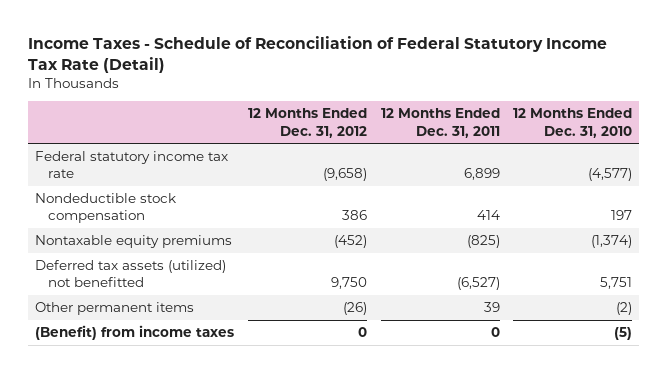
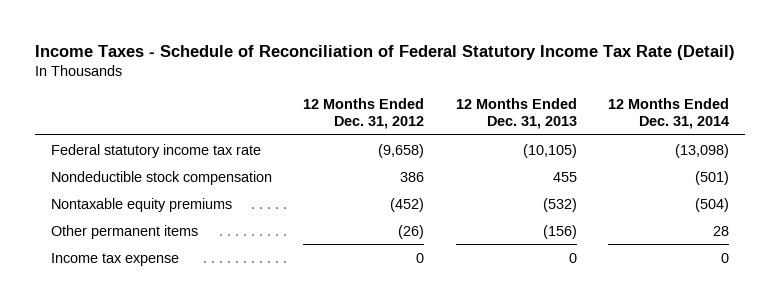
[380,108,500,138] 12 Months Ended Dec. 31, 2011 -> none
[513,108,633,138] 12 Months Ended Dec. 31, 2010 -> none
none -> [455,98,577,130] 12 Months Ended Dec. 31, 2013
none -> [608,98,730,130] 12 Months Ended Dec. 31, 2014
[35,260,227,288] Deferred tax assets (utilized) not benefitted -> none
[35,325,235,341] (Benefit) from income taxes -> [50,252,179,266] Income tax expense

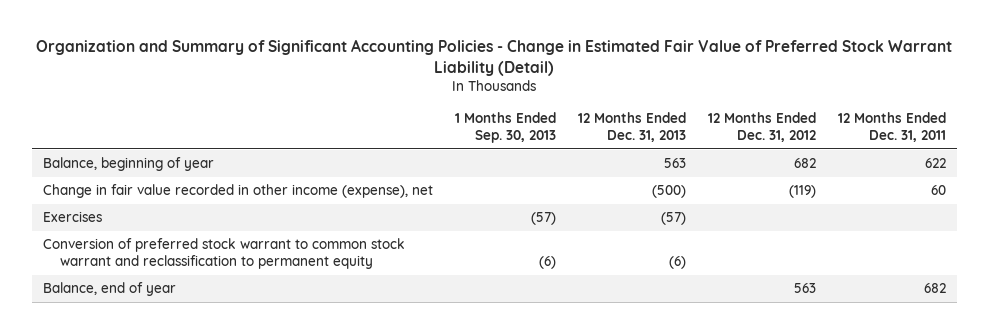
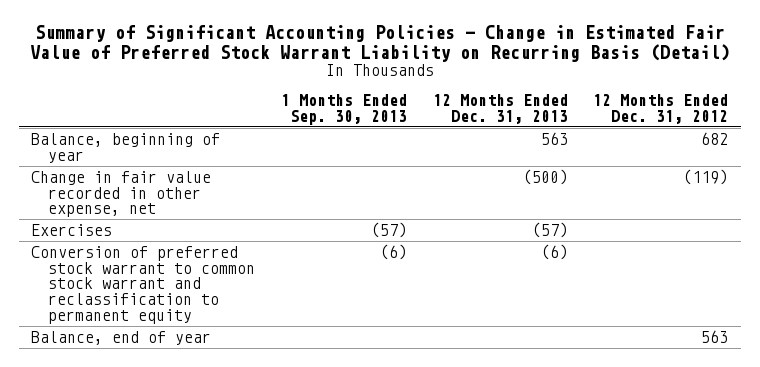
[36,39,953,77] Organization and Summary of Significant Accounting Policies - Change in Estimated Fair Value of Preferred Stock Warrant Liability (Detail) -> [29,24,730,62] Summary of Significant Accounting Policies - Change in Estimated Fair Value of Preferred Stock Warrant Liability on Recurring Basis (Detail)
[838,112,947,142] 12 Months Ended Dec. 31, 2011 -> none
[42,184,433,199] Change in fair value recorded in other income (expense), net -> [31,170,212,218] Change in fair value recorded in other expense, net

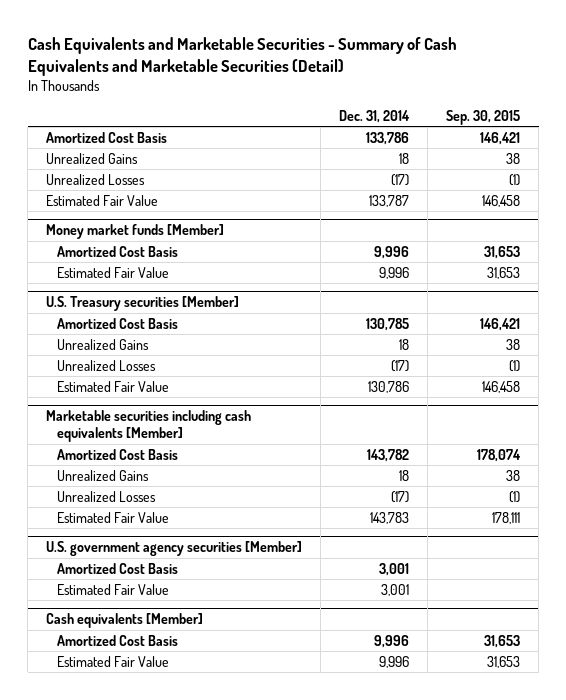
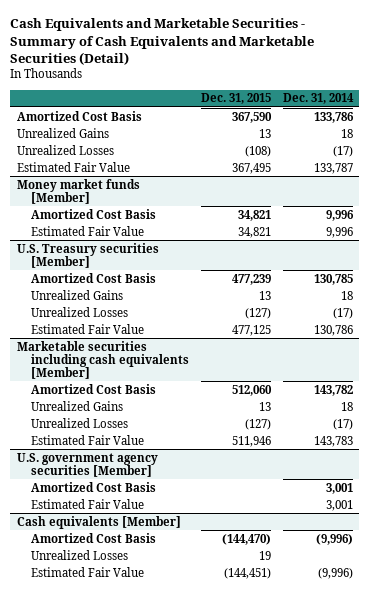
[446,109,521,125] Sep. 30, 2015 -> none
none -> [201,93,272,105] Dec. 31, 2015
[374,634,410,648] 9,996 -> [316,533,354,545] (9,996)
none -> [30,549,128,560] Unrealized Losses
[379,655,410,668] 9,996 -> [318,567,354,579] (9,996)

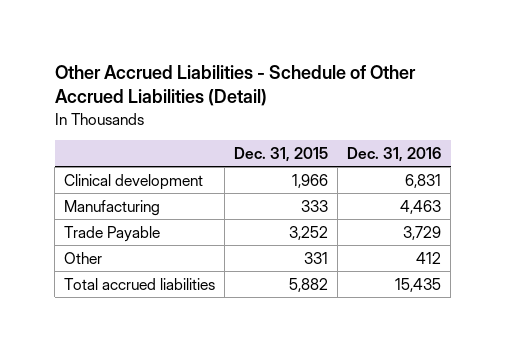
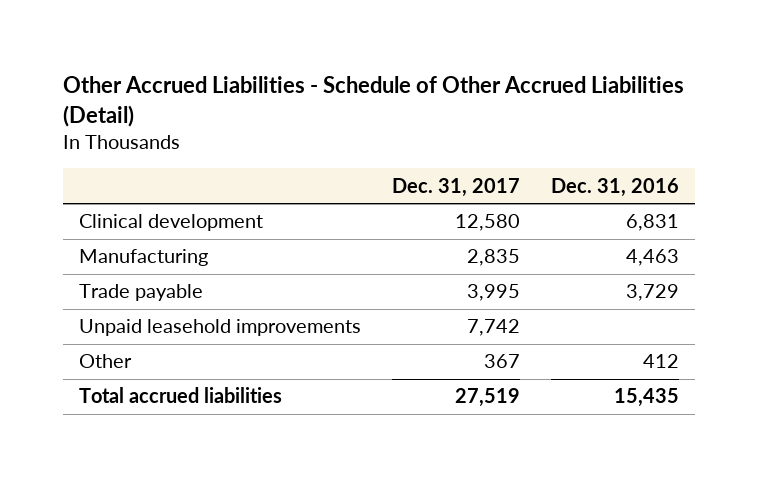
[234,147,329,163] Dec. 31, 2015 -> none
none -> [392,177,521,197] Dec. 31, 2017
[64,225,161,242] Trade Payable -> [78,284,203,302] Trade payable
none -> [78,319,361,337] Unpaid leasehold improvements

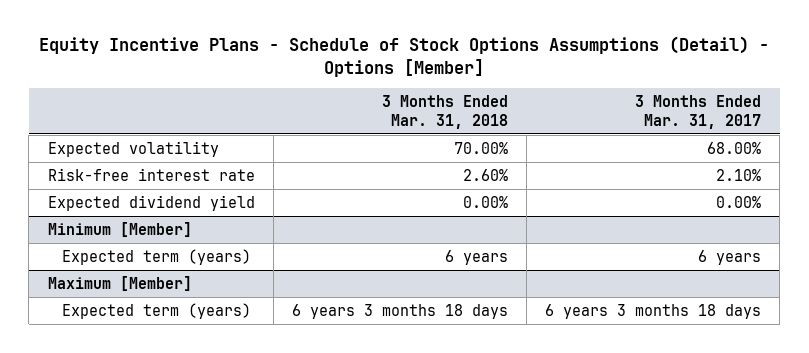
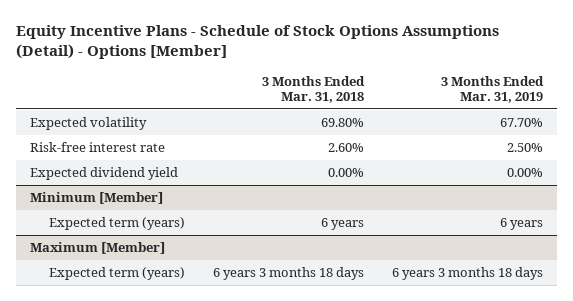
[635,95,762,129] 3 Months Ended Mar. 31, 2017 -> none
none -> [440,76,544,104] 3 Months Ended Mar. 31, 2019
[453,141,508,154] 70.00% -> [320,118,364,128] 69.80%

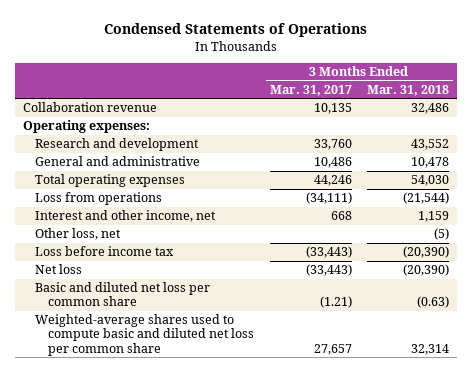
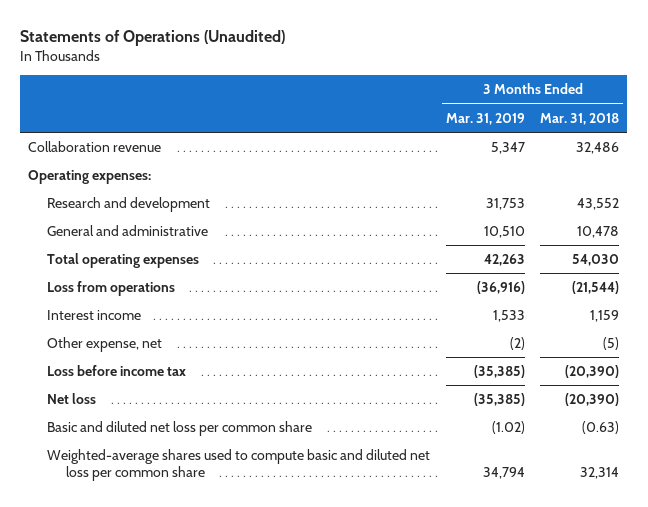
[103,23,367,38] Condensed Statements of Operations -> [20,30,286,47] Statements of Operations (Unaudited)
[269,84,352,96] Mar. 31, 2017 -> none
none -> [445,112,525,125] Mar. 31, 2019
[35,210,217,223] Interest and other income, net -> [47,310,142,321] Interest income
[35,228,122,241] Other loss, net -> [47,337,163,353] Other expense, net

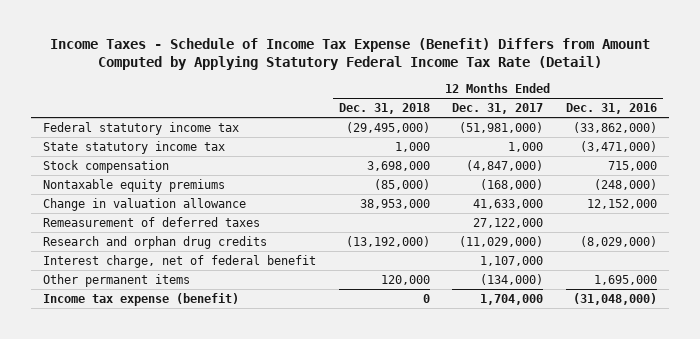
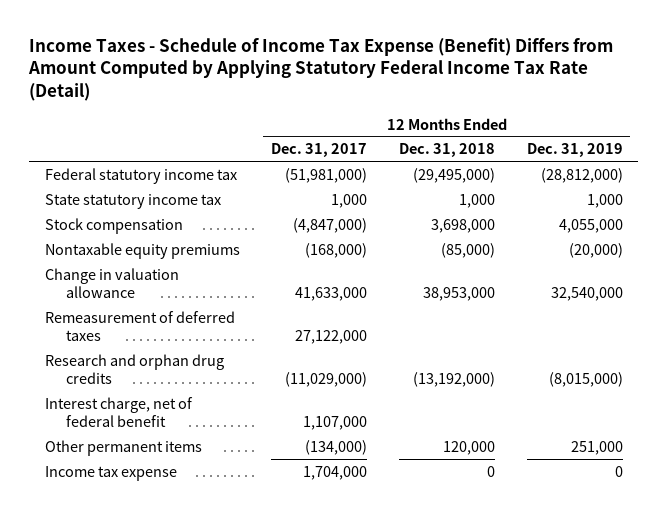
[566,103,658,115] Dec. 31, 2016 -> none
none -> [526,143,623,158] Dec. 31, 2019
[42,292,239,306] Income tax expense (benefit) -> [44,465,177,481] Income tax expense

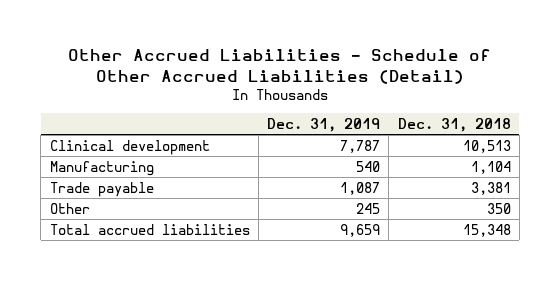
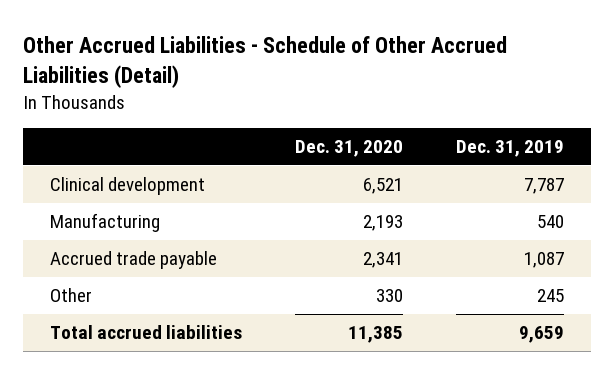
[397,117,511,132] Dec. 31, 2018 -> none
none -> [294,140,403,158] Dec. 31, 2020
[49,181,154,197] Trade payable -> [49,251,217,270] Accrued trade payable

